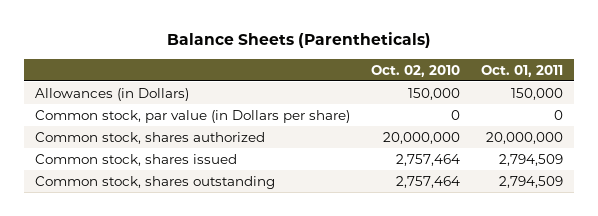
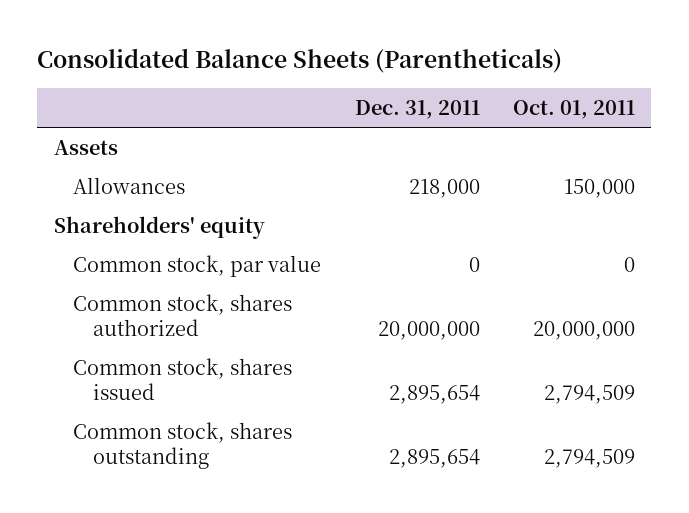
[167,32,432,49] Balance Sheets (Parentheticals) -> [37,48,563,74] Consolidated Balance Sheets (Parentheticals)
[371,64,461,77] Oct. 02, 2010 -> none
none -> [354,100,480,120] Dec. 31, 2011
none -> [53,139,118,155] Assets
[34,87,189,101] Allowances (in Dollars) -> [73,176,186,194] Allowances
none -> [53,215,265,239] Shareholders' equity
[34,109,350,123] Common stock, par value (in Dollars per share) -> [73,254,322,277] Common stock, par value

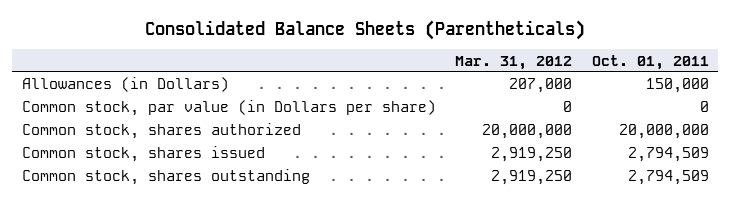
[354,100,480,120] Dec. 31, 2011 -> none
none -> [455,55,573,70] Mar. 31, 2012
[53,139,118,155] Assets -> none
[53,215,265,239] Shareholders' equity -> none
[73,176,186,194] Allowances -> [22,77,230,93] Allowances (in Dollars)
[73,254,322,277] Common stock, par value -> [22,100,437,117] Common stock, par value (in Dollars per share)

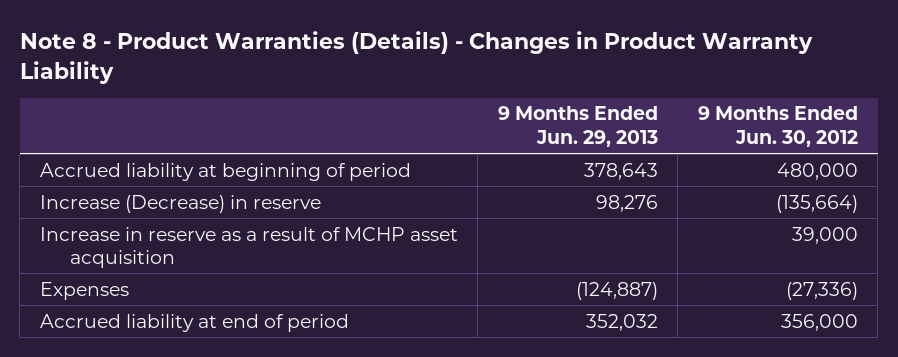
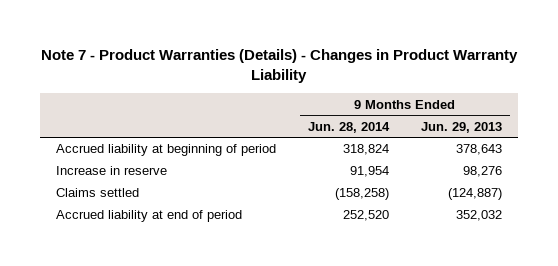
[19,31,813,84] Note 8 - Product Warranties (Details) - Changes in Product Warranty Liability -> [41,48,519,84] Note 7 - Product Warranties (Details) - Changes in Product Warranty Liability
[697,106,858,147] 9 Months Ended Jun. 30, 2012 -> none
none -> [308,121,391,133] Jun. 28, 2014
[39,226,458,269] Increase in reserve as a result of MCHP asset acquisition -> none
[39,194,321,213] Increase (Decrease) in reserve -> [55,166,167,176] Increase in reserve
[39,281,129,300] Expenses -> [55,188,139,198] Claims settled

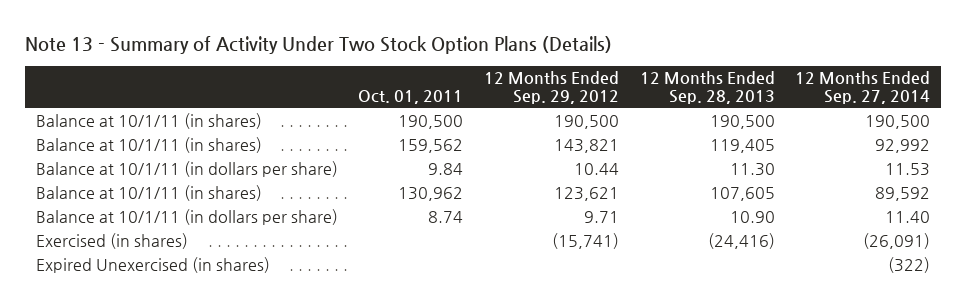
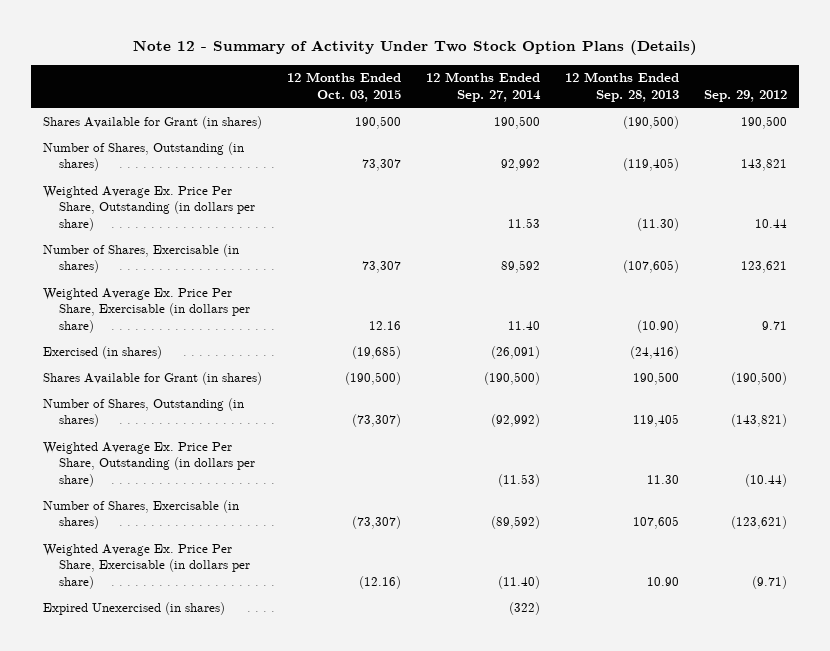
[25,35,613,54] Note 13 - Summary of Activity Under Two Stock Option Plans (Details) -> [133,40,698,56] Note 12 - Summary of Activity Under Two Stock Option Plans (Details)
[358,90,464,105] Oct. 01, 2011 -> none
[484,71,620,105] 12 Months Ended Sep. 29, 2012 -> none
none -> [287,72,402,102] 12 Months Ended Oct. 03, 2015
none -> [703,89,787,102] Sep. 29, 2012
[35,113,262,130] Balance at 10/1/11 (in shares) -> [43,115,263,129] Shares Available for Grant (in shares)
[709,115,775,130] 190,500 -> [622,115,679,129] (190,500)
[35,137,262,154] Balance at 10/1/11 (in shares) -> [43,141,245,172] Number of Shares, Outstanding (in shares)
[709,139,775,154] 119,405 -> [622,158,679,172] (119,405)
[35,161,338,178] Balance at 10/1/11 (in dollars per share) -> [43,185,255,231] Weighted Average Ex. Price Per Share, Outstanding (in dollars per share)
[729,163,775,177] 11.30 -> [636,217,679,231] (11.30)
[35,185,262,202] Balance at 10/1/11 (in shares) -> [43,243,240,274] Number of Shares, Exercisable (in shares)
[709,187,775,202] 107,605 -> [622,260,679,274] (107,605)
[35,209,338,226] Balance at 10/1/11 (in dollars per share) -> [43,287,250,333] Weighted Average Ex. Price Per Share, Exercisable (in dollars per share)
[729,211,775,224] 10.90 -> [636,319,679,333] (10.90)
none -> [43,371,263,385] Shares Available for Grant (in shares)
none -> [43,397,245,428] Number of Shares, Outstanding (in shares)
none -> [43,441,255,487] Weighted Average Ex. Price Per Share, Outstanding (in dollars per share)
none -> [43,499,240,530] Number of Shares, Exercisable (in shares)
none -> [43,543,250,589] Weighted Average Ex. Price Per Share, Exercisable (in dollars per share)

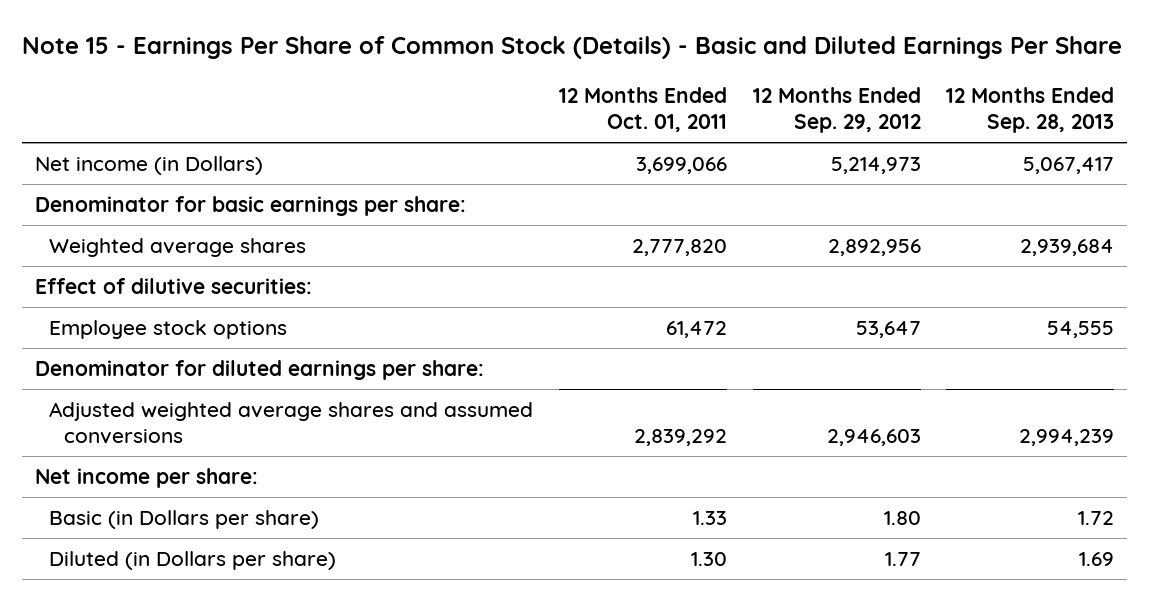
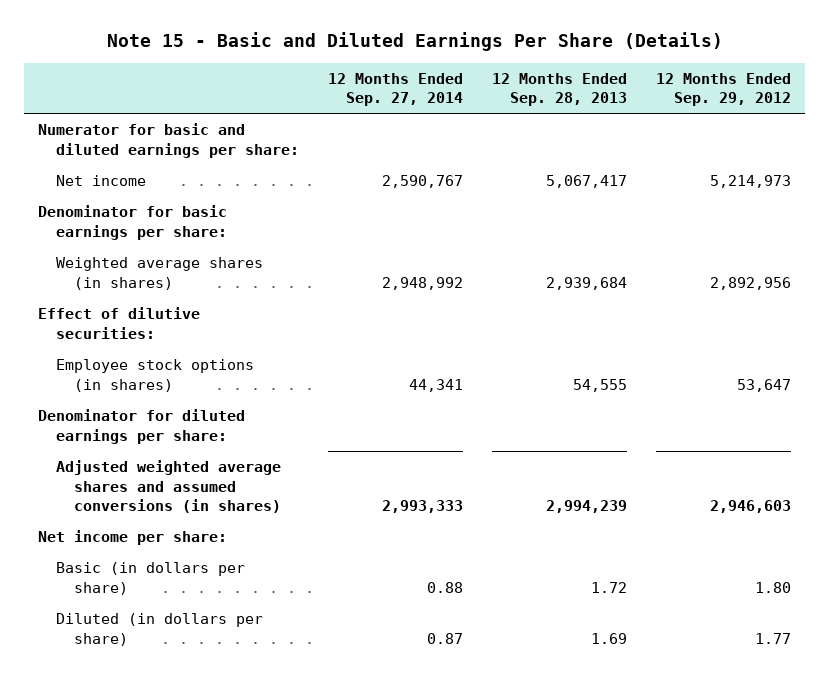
[21,36,1122,60] Note 15 - Earnings Per Share of Common Stock (Details) - Basic and Diluted Earnings Per Share -> [106,32,723,52] Note 15 - Basic and Diluted Earnings Per Share (Details)
[559,86,728,133] 12 Months Ended Oct. 01, 2011 -> none
none -> [328,72,464,107] 12 Months Ended Sep. 27, 2014
none -> [38,123,300,158] Numerator for basic and diluted earnings per share:
[34,155,263,175] Net income (in Dollars) -> [56,175,147,187] Net income
[49,237,307,257] Weighted average shares -> [56,257,264,290] Weighted average shares (in shares)
[49,319,288,339] Employee stock options -> [56,359,255,392] Employee stock options (in shares)
[49,401,534,445] Adjusted weighted average shares and assumed conversions -> [56,460,282,514] Adjusted weighted average shares and assumed conversions (in shares)
[49,509,320,529] Basic (in Dollars per share) -> [56,562,246,595] Basic (in dollars per share)
[49,550,337,570] Diluted (in Dollars per share) -> [56,613,264,646] Diluted (in dollars per share)

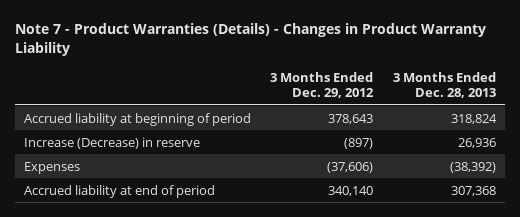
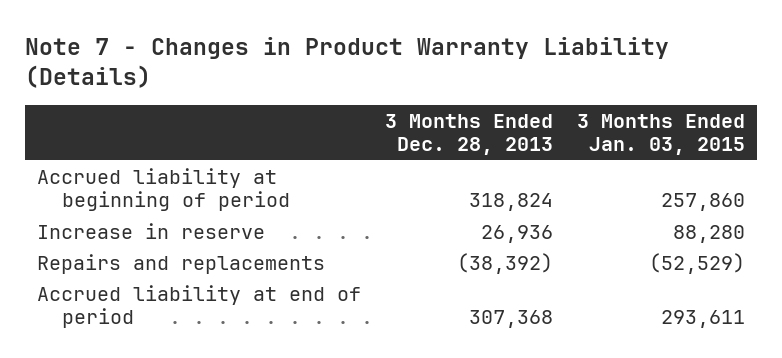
[14,22,486,57] Note 7 - Product Warranties (Details) - Changes in Product Warranty Liability -> [24,37,669,89] Note 7 - Changes in Product Warranty Liability (Details)
[270,72,375,98] 3 Months Ended Dec. 29, 2012 -> none
none -> [577,113,746,156] 3 Months Ended Jan. 03, 2015
[24,136,201,149] Increase (Decrease) in reserve -> [36,222,265,239] Increase in reserve
[24,161,81,174] Expenses -> [36,253,325,274] Repairs and replacements

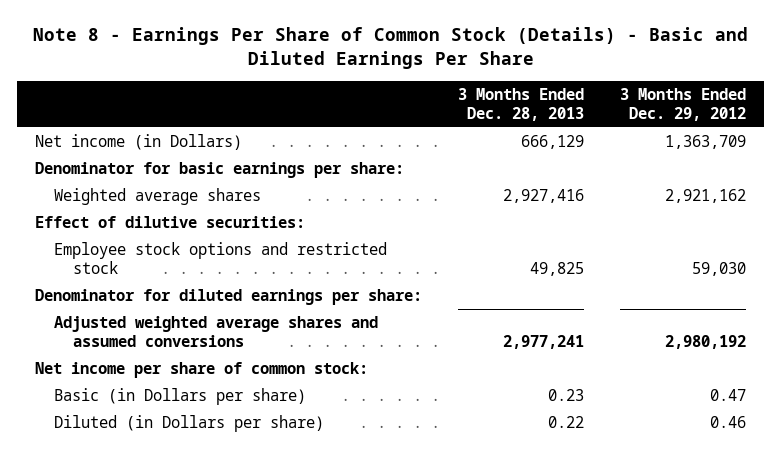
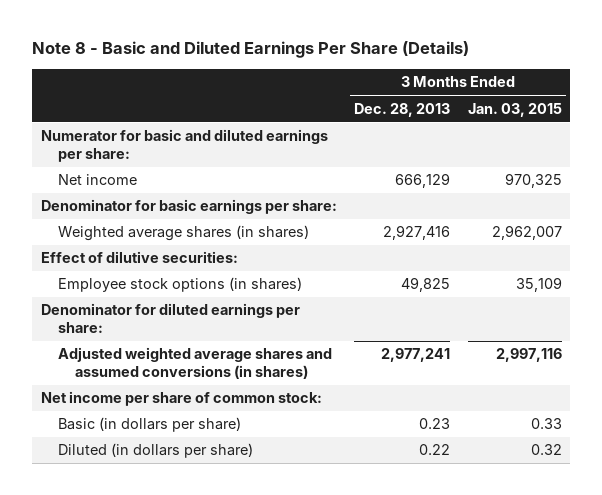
[32,27,748,70] Note 8 - Earnings Per Share of Common Stock (Details) - Basic and Diluted Earnings Per Share -> [32,41,470,59] Note 8 - Basic and Diluted Earnings Per Share (Details)
[620,87,747,121] 3 Months Ended Dec. 29, 2012 -> none
none -> [467,102,562,117] Jan. 03, 2015
none -> [40,129,328,162] Numerator for basic and diluted earnings per share:
[35,134,243,151] Net income (in Dollars) -> [57,174,137,186] Net income
[54,188,262,206] Weighted average shares -> [57,225,309,242] Weighted average shares (in shares)
[54,242,388,274] Employee stock options and restricted stock -> [57,277,302,293] Employee stock options (in shares)
[54,316,379,347] Adjusted weighted average shares and assumed conversions -> [57,347,332,379] Adjusted weighted average shares and assumed conversions (in shares)
[54,388,307,406] Basic (in Dollars per share) -> [57,417,241,433] Basic (in dollars per share)
[54,415,325,433] Diluted (in Dollars per share) -> [57,443,253,459] Diluted (in dollars per share)

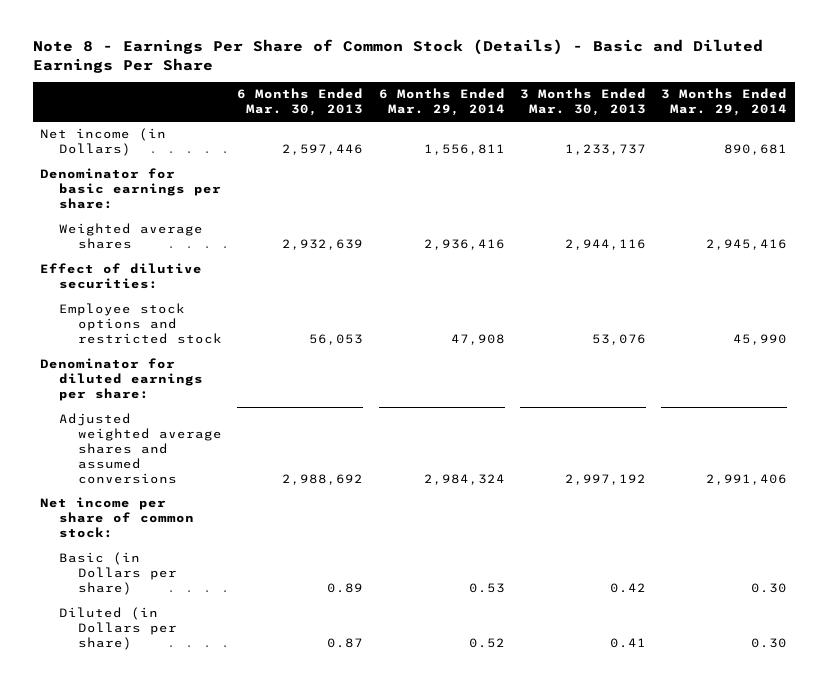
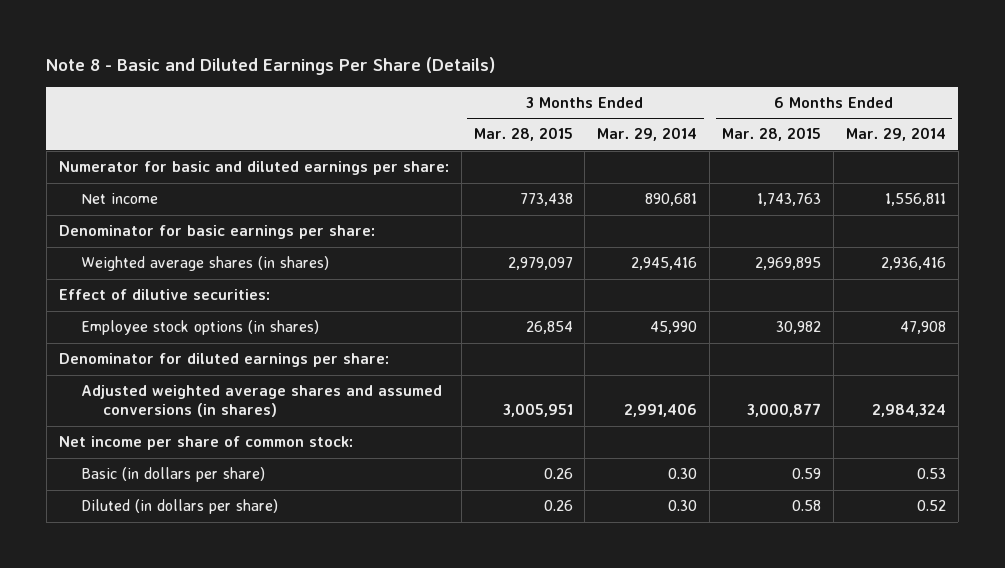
[32,39,763,73] Note 8 - Earnings Per Share of Common Stock (Details) - Basic and Diluted Earnings Per Share -> [46,56,496,75] Note 8 - Basic and Diluted Earnings Per Share (Details)
[237,88,364,117] 6 Months Ended Mar. 30, 2013 -> none
[520,88,647,117] 3 Months Ended Mar. 30, 2013 -> none
none -> [473,127,573,142] Mar. 28, 2015
none -> [722,127,822,142] Mar. 28, 2015
none -> [58,161,449,176] Numerator for basic and diluted earnings per share:
[40,128,167,157] Net income (in Dollars) -> [80,193,158,205] Net income
[59,223,204,250] Weighted average shares -> [80,256,329,272] Weighted average shares (in shares)
[59,303,223,345] Employee stock options and restricted stock -> [80,320,319,336] Employee stock options (in shares)
[59,413,223,485] Adjusted weighted average shares and assumed conversions -> [80,385,442,418] Adjusted weighted average shares and assumed conversions (in shares)
[59,552,178,596] Basic (in Dollars per share) -> [80,467,265,483] Basic (in dollars per share)
[59,607,178,651] Diluted (in Dollars per share) -> [80,499,278,515] Diluted (in dollars per share)

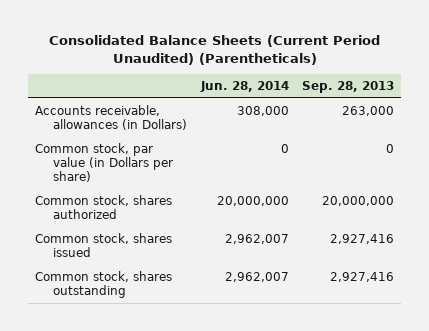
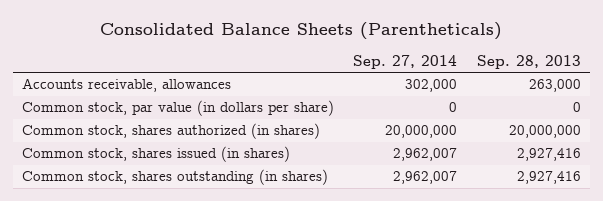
[48,35,380,66] Consolidated Balance Sheets (Current Period Unaudited) (Parentheticals) -> [100,22,503,41] Consolidated Balance Sheets (Parentheticals)
[199,81,289,93] Jun. 28, 2014 -> none
none -> [353,54,458,69] Sep. 27, 2014
[34,104,187,131] Accounts receivable, allowances (in Dollars) -> [22,78,232,93] Accounts receivable, allowances
[34,142,173,183] Common stock, par value (in Dollars per share) -> [22,100,335,117] Common stock, par value (in dollars per share)
[34,194,172,220] Common stock, shares authorized -> [22,123,321,140] Common stock, shares authorized (in shares)
[34,232,172,258] Common stock, shares issued -> [22,146,291,163] Common stock, shares issued (in shares)
[34,270,172,299] Common stock, shares outstanding -> [22,169,329,186] Common stock, shares outstanding (in shares)

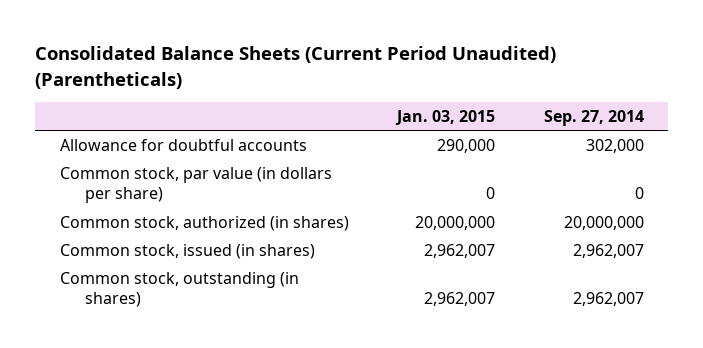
[100,22,503,41] Consolidated Balance Sheets (Parentheticals) -> [35,46,557,89] Consolidated Balance Sheets (Current Period Unaudited) (Parentheticals)
[476,54,581,69] Sep. 28, 2013 -> none
none -> [395,109,496,125] Jan. 03, 2015
[22,78,232,93] Accounts receivable, allowances -> none
none -> [59,139,307,152] Allowance for doubtful accounts
[22,123,321,140] Common stock, shares authorized (in shares) -> [59,216,349,232] Common stock, authorized (in shares)
[22,146,291,163] Common stock, shares issued (in shares) -> [59,244,315,260] Common stock, issued (in shares)
[22,169,329,186] Common stock, shares outstanding (in shares) -> [59,272,299,308] Common stock, outstanding (in shares)

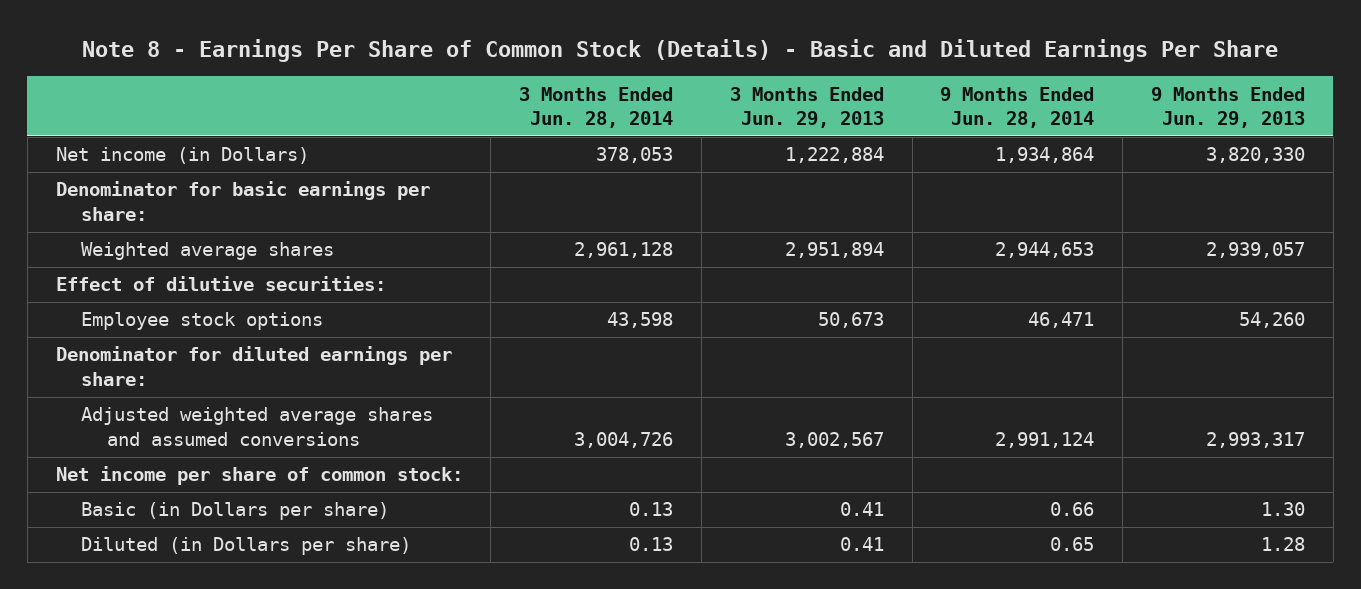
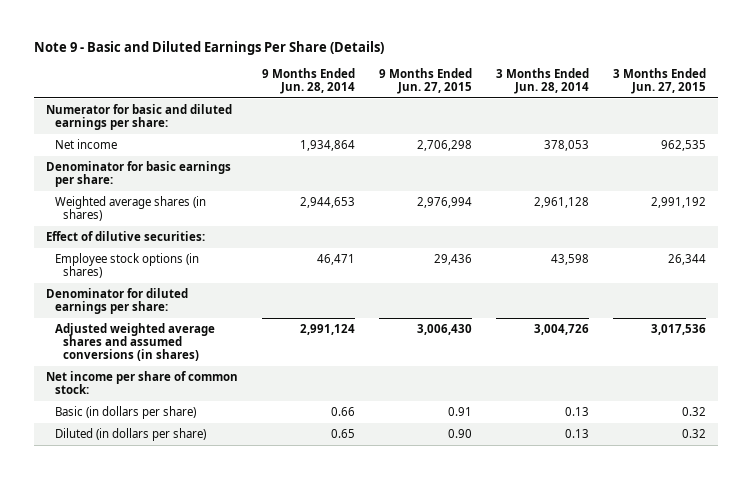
[82,39,1279,63] Note 8 - Earnings Per Share of Common Stock (Details) - Basic and Diluted Earnings Per Share -> [33,40,384,55] Note 9 - Basic and Diluted Earnings Per Share (Details)
[729,86,884,129] 3 Months Ended Jun. 29, 2013 -> none
[1151,86,1306,129] 9 Months Ended Jun. 29, 2013 -> none
none -> [378,67,472,95] 9 Months Ended Jun. 27, 2015
none -> [612,67,706,95] 3 Months Ended Jun. 27, 2015
none -> [45,104,232,131] Numerator for basic and diluted earnings per share:
[55,147,309,165] Net income (in Dollars) -> [54,139,117,150] Net income
[81,242,335,261] Weighted average shares -> [54,196,206,222] Weighted average shares (in shares)
[81,312,324,331] Employee stock options -> [54,253,199,279] Employee stock options (in shares)
[81,407,434,447] Adjusted weighted average shares and assumed conversions -> [54,323,215,362] Adjusted weighted average shares and assumed conversions (in shares)
[81,502,390,521] Basic (in Dollars per share) -> [54,406,196,420] Basic (in dollars per share)
[81,537,412,556] Diluted (in Dollars per share) -> [54,428,206,442] Diluted (in dollars per share)

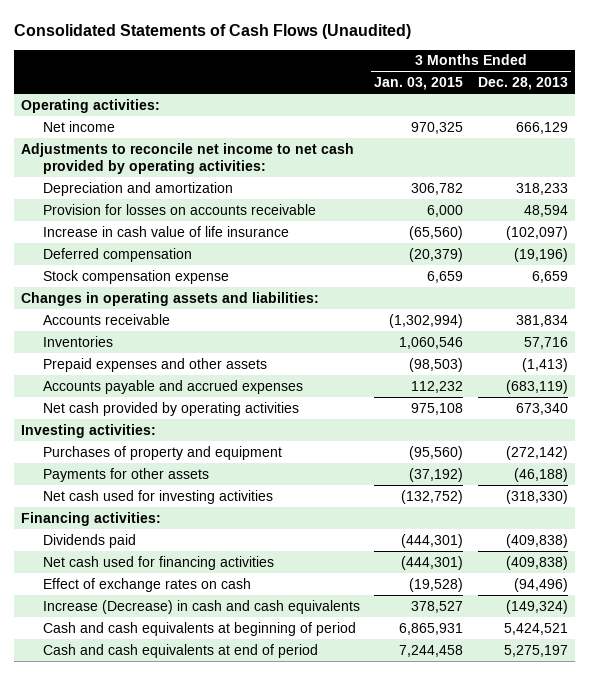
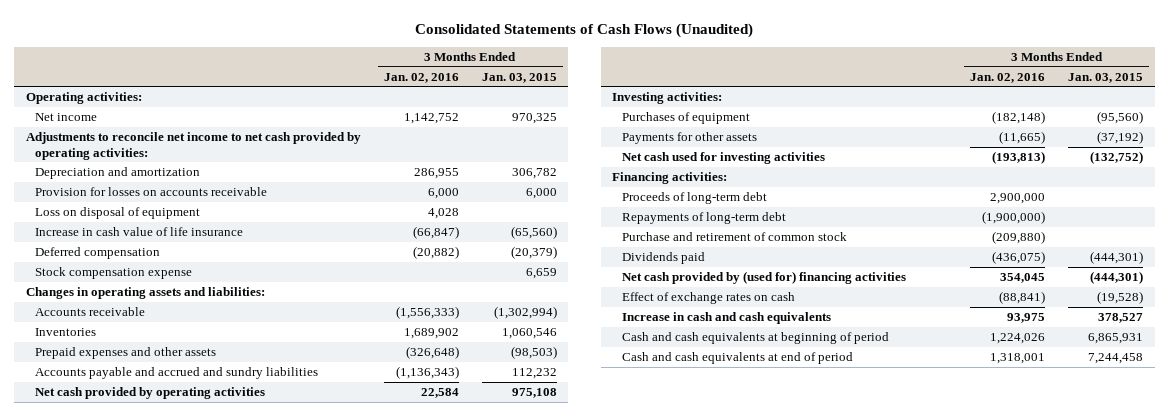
[477,77,568,91] Dec. 28, 2013 -> none
none -> [383,72,459,83] Jan. 02, 2016
none -> [35,206,201,219] Loss on disposal of equipment
[42,379,303,394] Accounts payable and accrued expenses -> [35,366,319,379] Accounts payable and accrued and sundry liabilities
[42,445,282,460] Purchases of property and equipment -> [621,111,750,124] Purchases of equipment
none -> [621,191,767,204] Proceeds of long-term debt
none -> [621,211,786,224] Repayments of long-term debt
none -> [621,231,847,241] Purchase and retirement of common stock
[42,555,274,570] Net cash used for financing activities -> [621,270,906,284] Net cash provided by (used for) financing activities
[42,599,360,614] Increase (Decrease) in cash and cash equivalents -> [621,311,831,324] Increase in cash and cash equivalents

